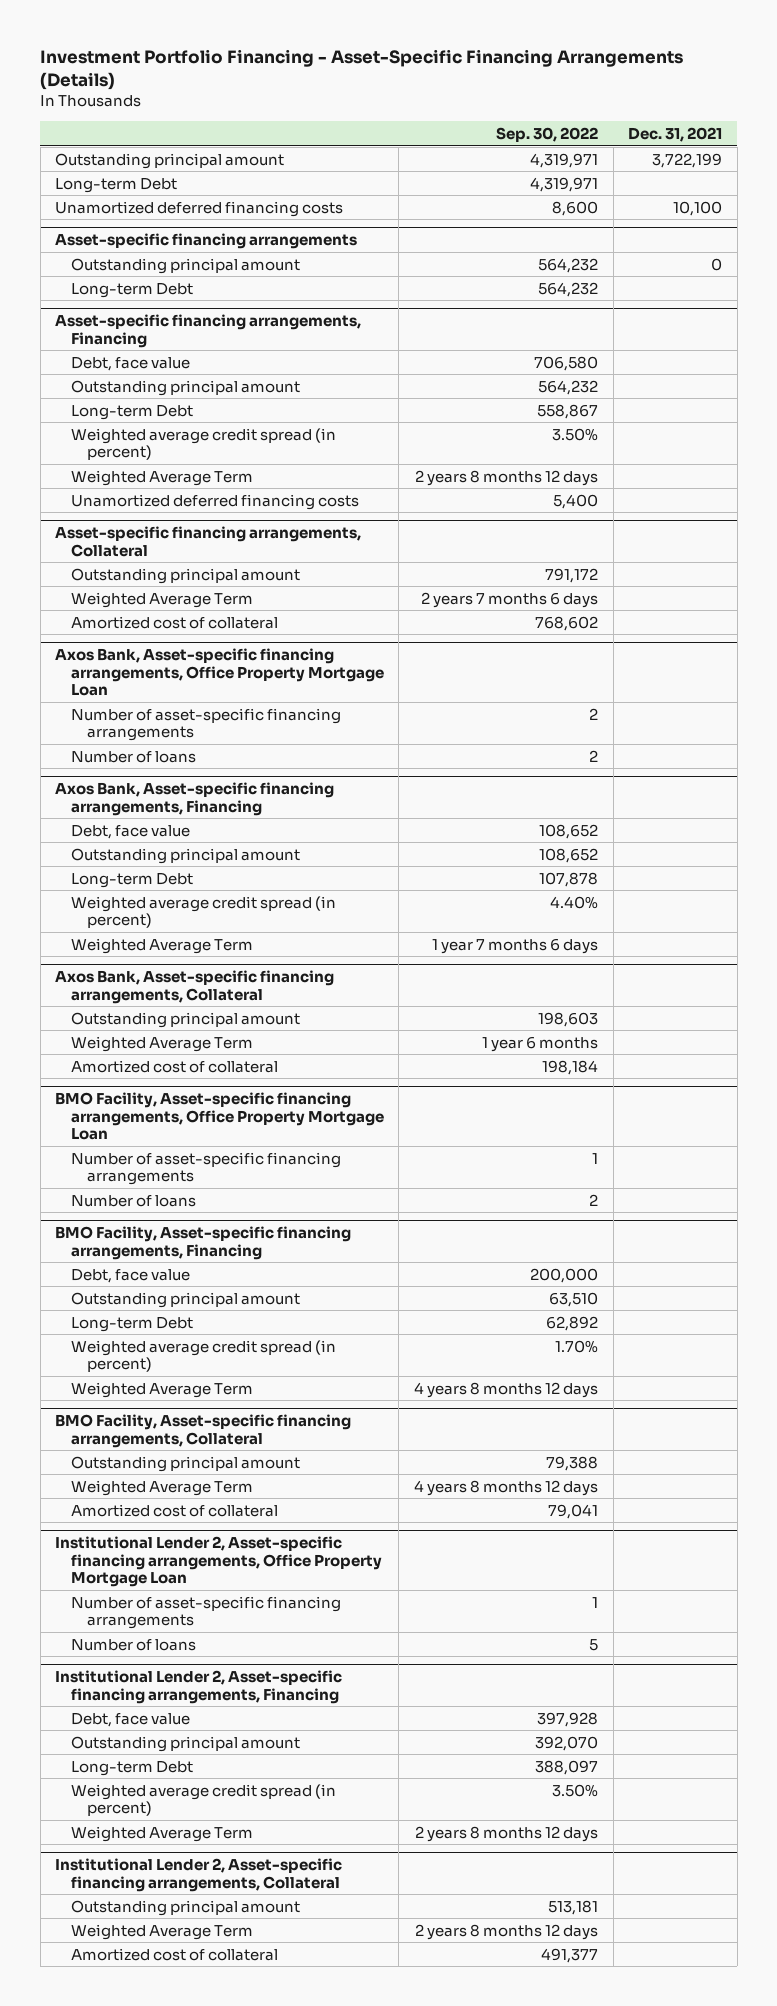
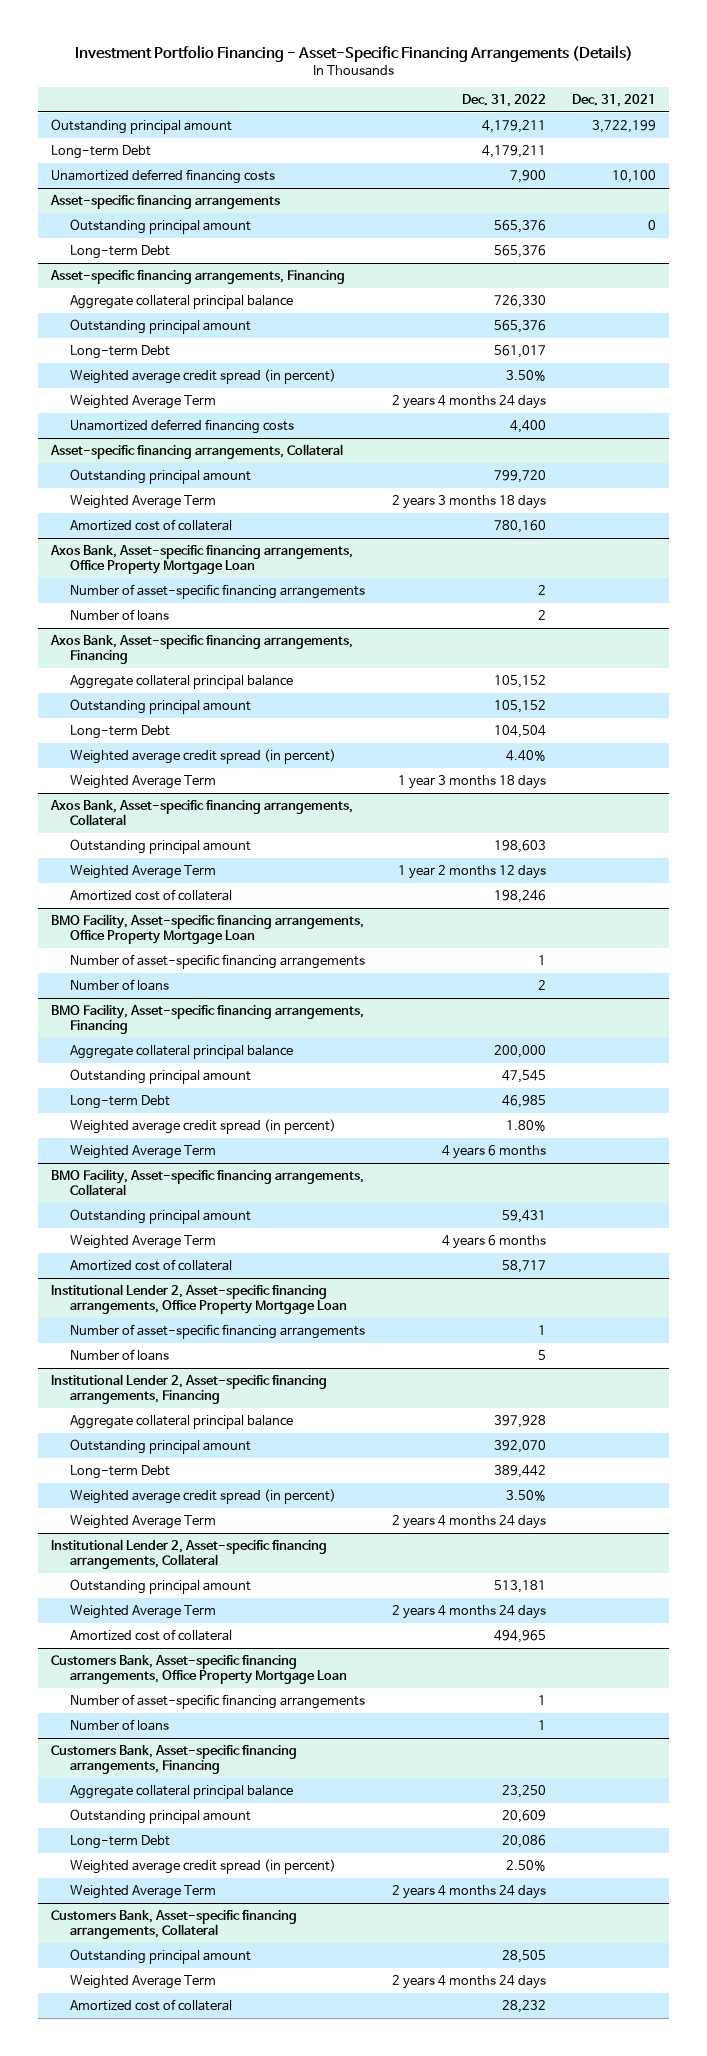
[496,126,599,142] Sep. 30, 2022 -> none
none -> [461,93,546,107] Dec. 31, 2022
[70,356,190,371] Debt, face value -> [70,294,294,309] Aggregate collateral principal balance
[70,824,190,839] Debt, face value -> [70,674,294,689] Aggregate collateral principal balance
[70,1268,190,1283] Debt, face value -> [70,1044,294,1059] Aggregate collateral principal balance
[70,1712,190,1727] Debt, face value -> [70,1414,294,1429] Aggregate collateral principal balance
none -> [51,1654,348,1685] Customers Bank, Asset-specific financing arrangements, Office Property Mortgage Loan
none -> [70,1693,366,1709] Number of asset-specific financing arrangements
none -> [70,1718,170,1731] Number of loans
none -> [51,1744,298,1775] Customers Bank, Asset-specific financing arrangements, Financing
none -> [70,1784,294,1799] Aggregate collateral principal balance
none -> [70,1808,252,1824] Outstanding principal amount
none -> [70,1834,171,1849] Long-term Debt
none -> [70,1858,337,1874] Weighted average credit spread (in percent)
none -> [70,1884,217,1899] Weighted Average Term
none -> [51,1909,298,1940] Customers Bank, Asset-specific financing arrangements, Collateral
none -> [70,1948,252,1964] Outstanding principal amount
none -> [70,1974,217,1989] Weighted Average Term
none -> [70,1998,233,2011] Amortized cost of collateral

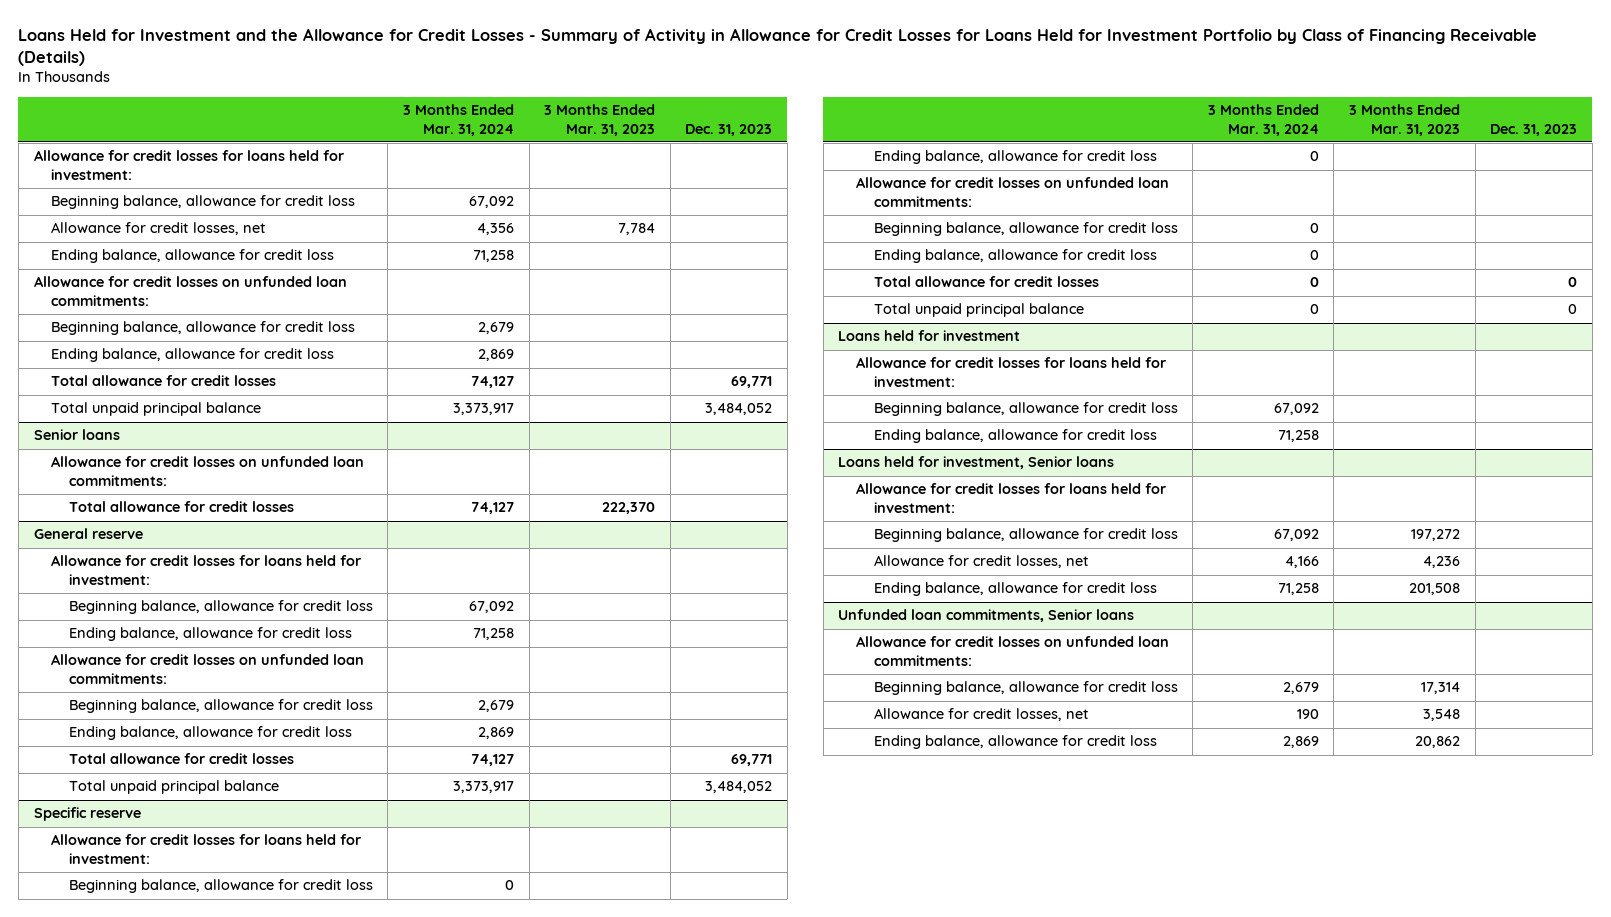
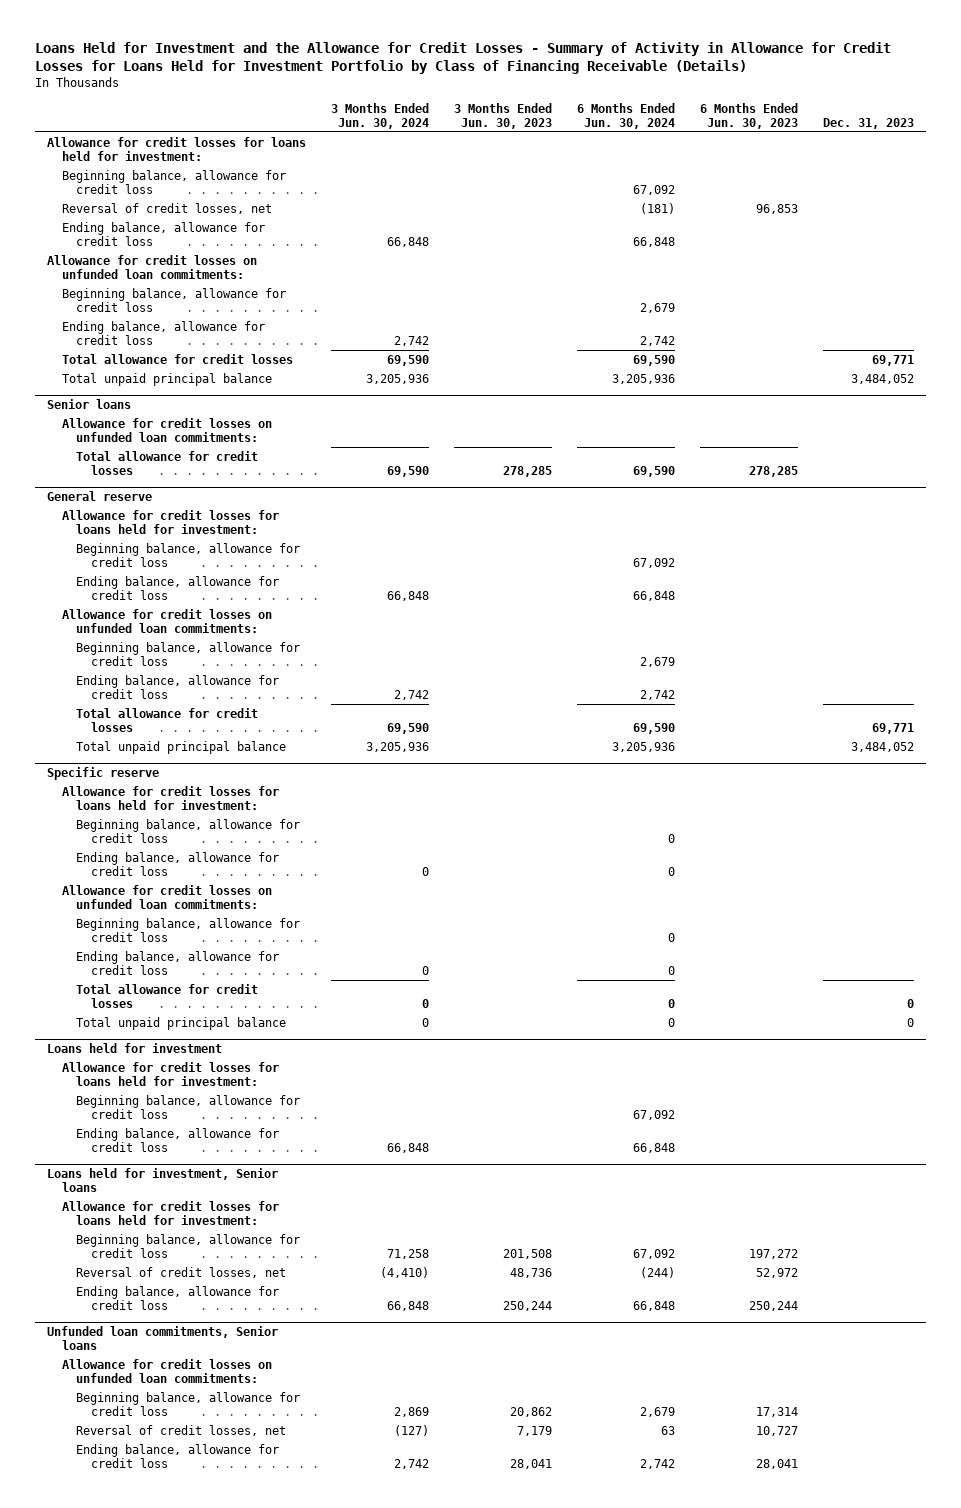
[402,104,514,136] 3 Months Ended Mar. 31, 2024 -> none
[544,104,656,136] 3 Months Ended Mar. 31, 2023 -> none
none -> [331,102,430,129] 3 Months Ended Jun. 30, 2024
none -> [453,102,552,129] 3 Months Ended Jun. 30, 2023
none -> [576,102,675,129] 6 Months Ended Jun. 30, 2024
none -> [699,102,798,129] 6 Months Ended Jun. 30, 2023
[51,222,267,236] Allowance for credit losses, net -> [61,202,272,214] Reversal of credit losses, net
[873,555,1089,569] Allowance for credit losses, net -> [76,1266,287,1278] Reversal of credit losses, net
[873,708,1089,722] Allowance for credit losses, net -> [76,1424,287,1436] Reversal of credit losses, net

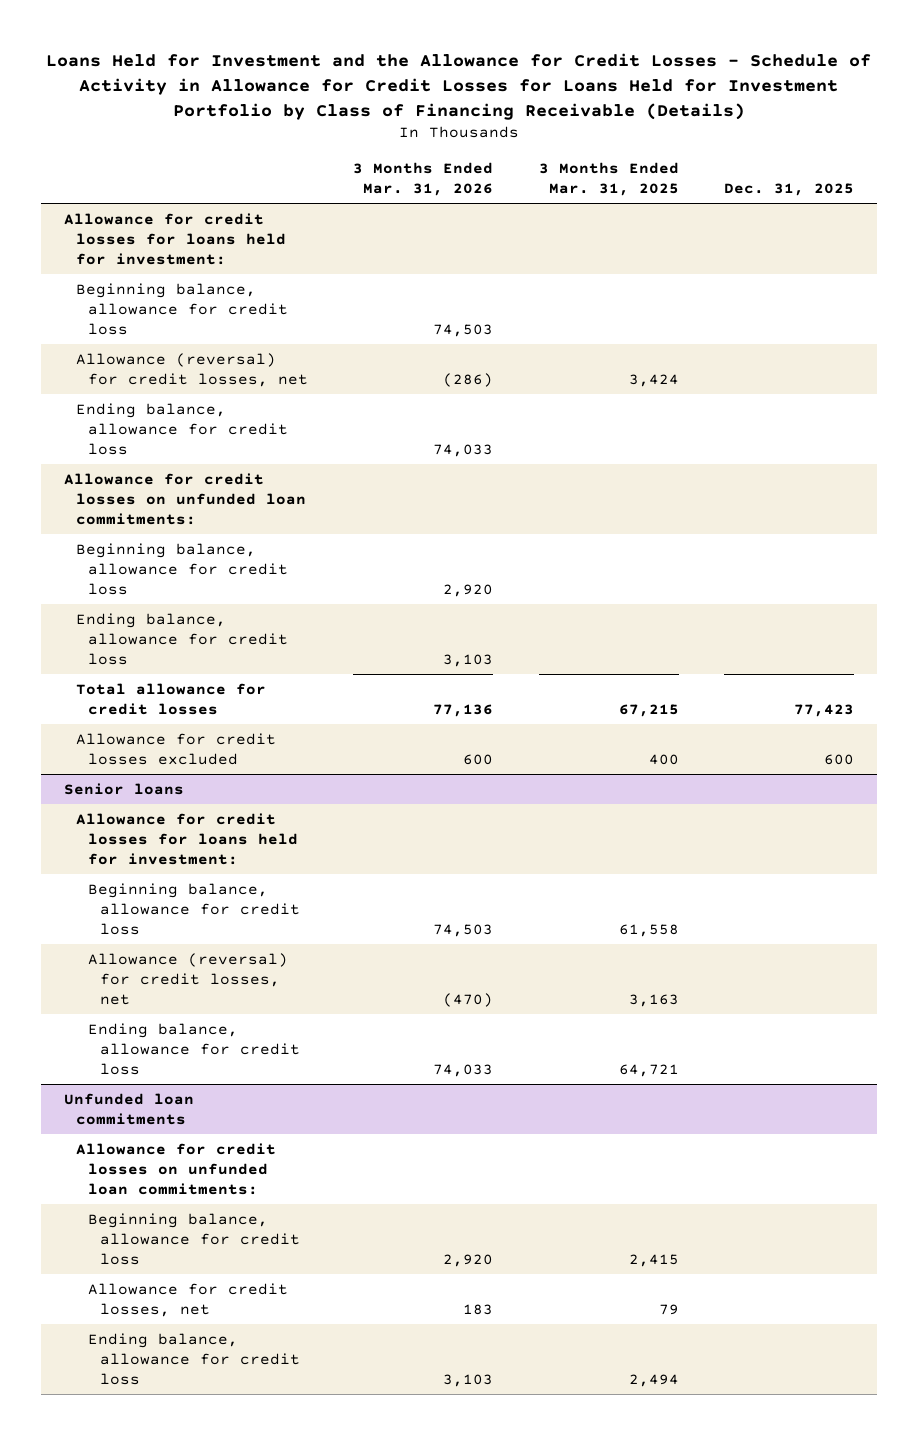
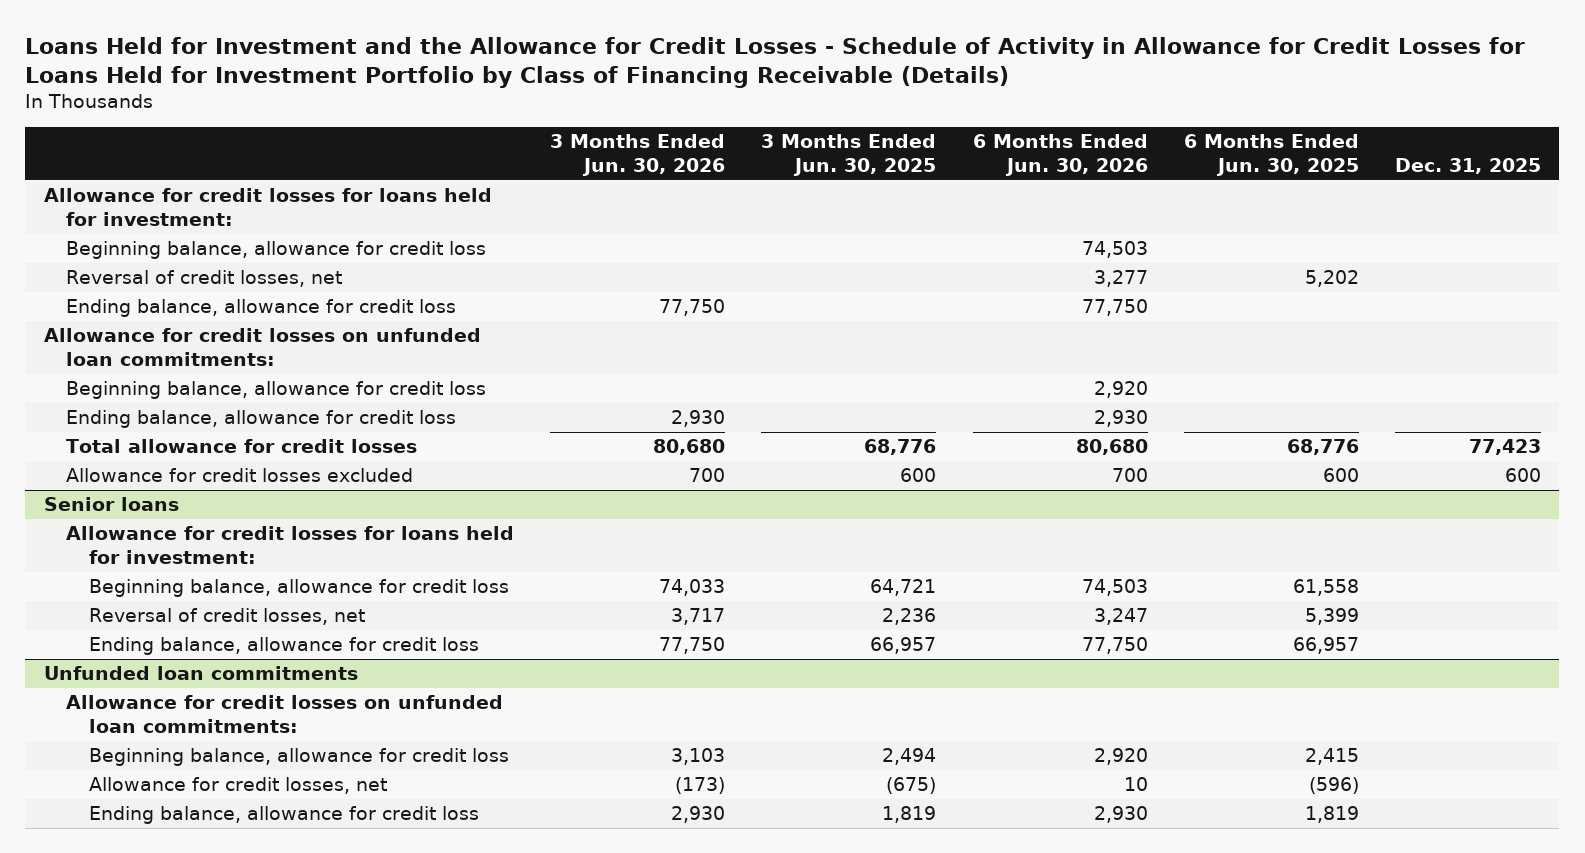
[353,161,494,197] 3 Months Ended Mar. 31, 2026 -> none
[538,161,679,197] 3 Months Ended Mar. 31, 2025 -> none
none -> [550,134,726,176] 3 Months Ended Jun. 30, 2026
none -> [761,134,937,176] 3 Months Ended Jun. 30, 2025
none -> [972,134,1148,176] 6 Months Ended Jun. 30, 2026
none -> [1183,134,1359,176] 6 Months Ended Jun. 30, 2025
[75,352,308,387] Allowance (reversal) for credit losses, net -> [66,270,343,288] Reversal of credit losses, net
[87,952,288,1006] Allowance (reversal) for credit losses, net -> [88,608,365,626] Reversal of credit losses, net

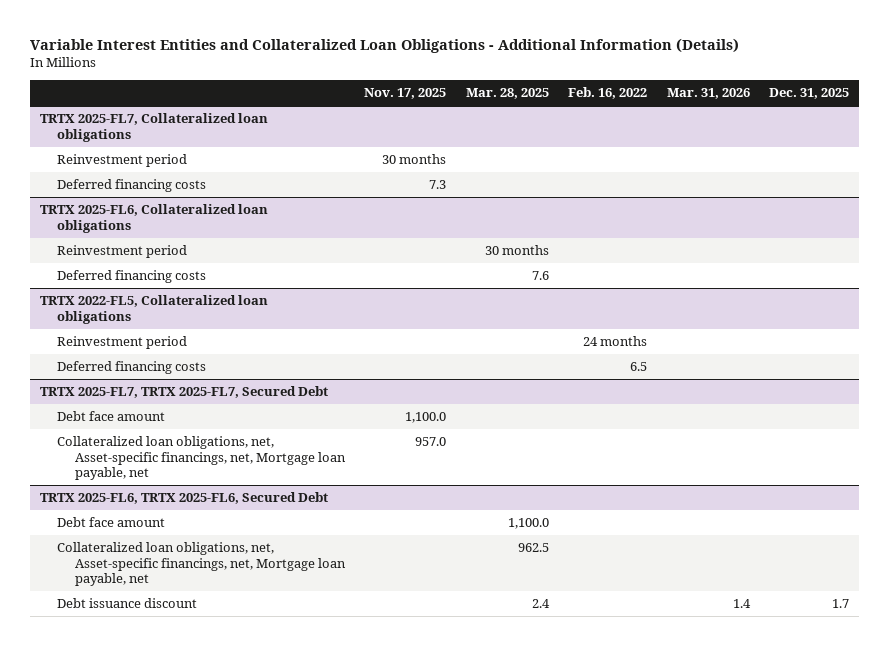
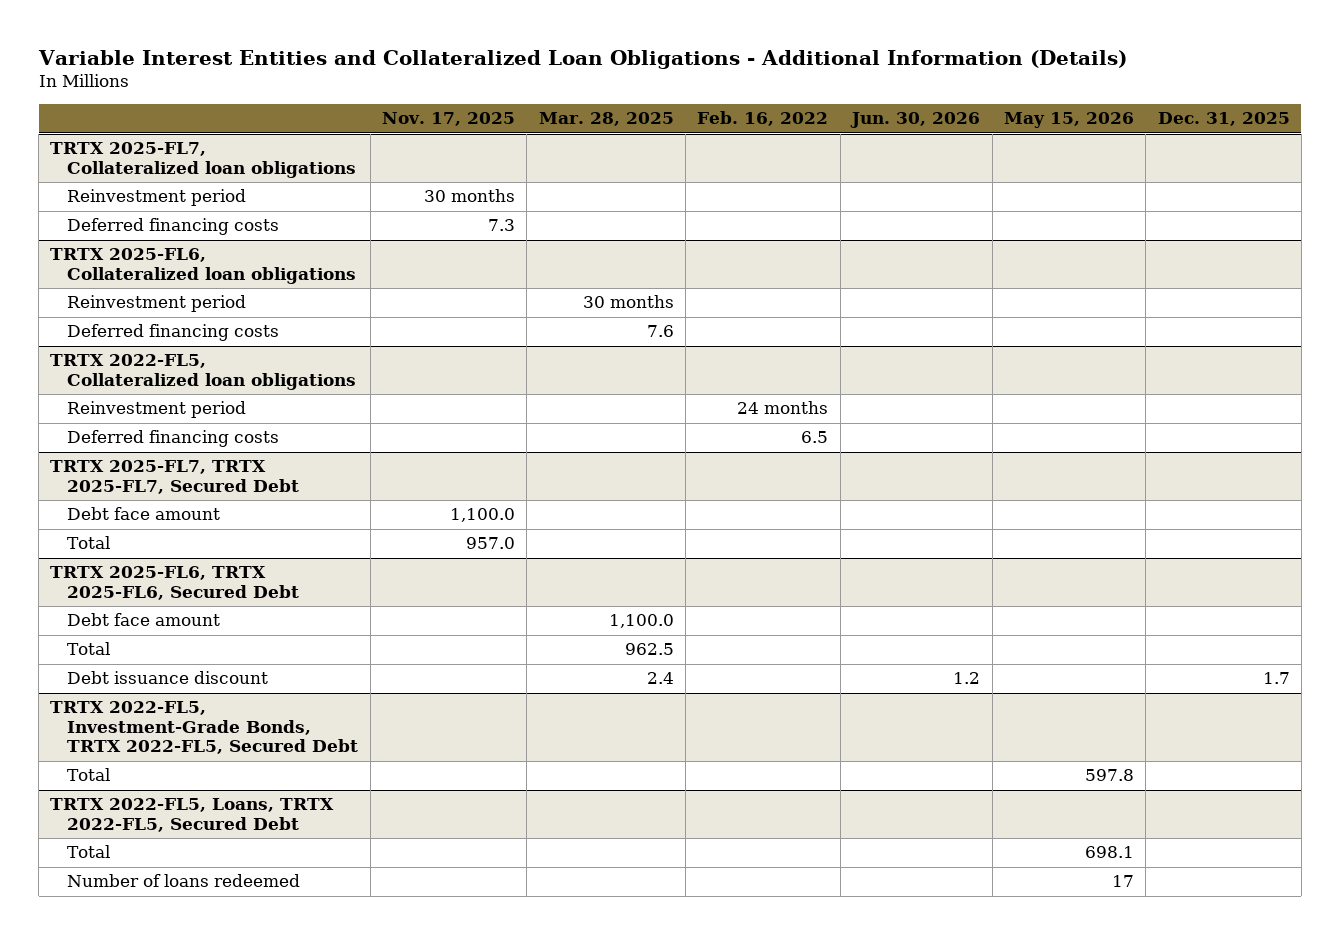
[666,88,750,100] Mar. 31, 2026 -> none
none -> [850,112,981,129] Jun. 30, 2026
none -> [1003,112,1134,129] May 15, 2026
[57,436,346,480] Collateralized loan obligations, net, Asset-specific financings, net, Mortgage loan payable, net -> [67,536,111,550] Total
[57,542,346,586] Collateralized loan obligations, net, Asset-specific financings, net, Mortgage loan payable, net -> [67,642,111,656] Total
none -> [50,701,359,755] TRTX 2022-FL5, Investment-Grade Bonds, TRTX 2022-FL5, Secured Debt
none -> [67,768,111,782] Total
none -> [50,798,335,832] TRTX 2022-FL5, Loans, TRTX 2022-FL5, Secured Debt
none -> [67,845,111,859] Total
none -> [67,874,301,888] Number of loans redeemed

